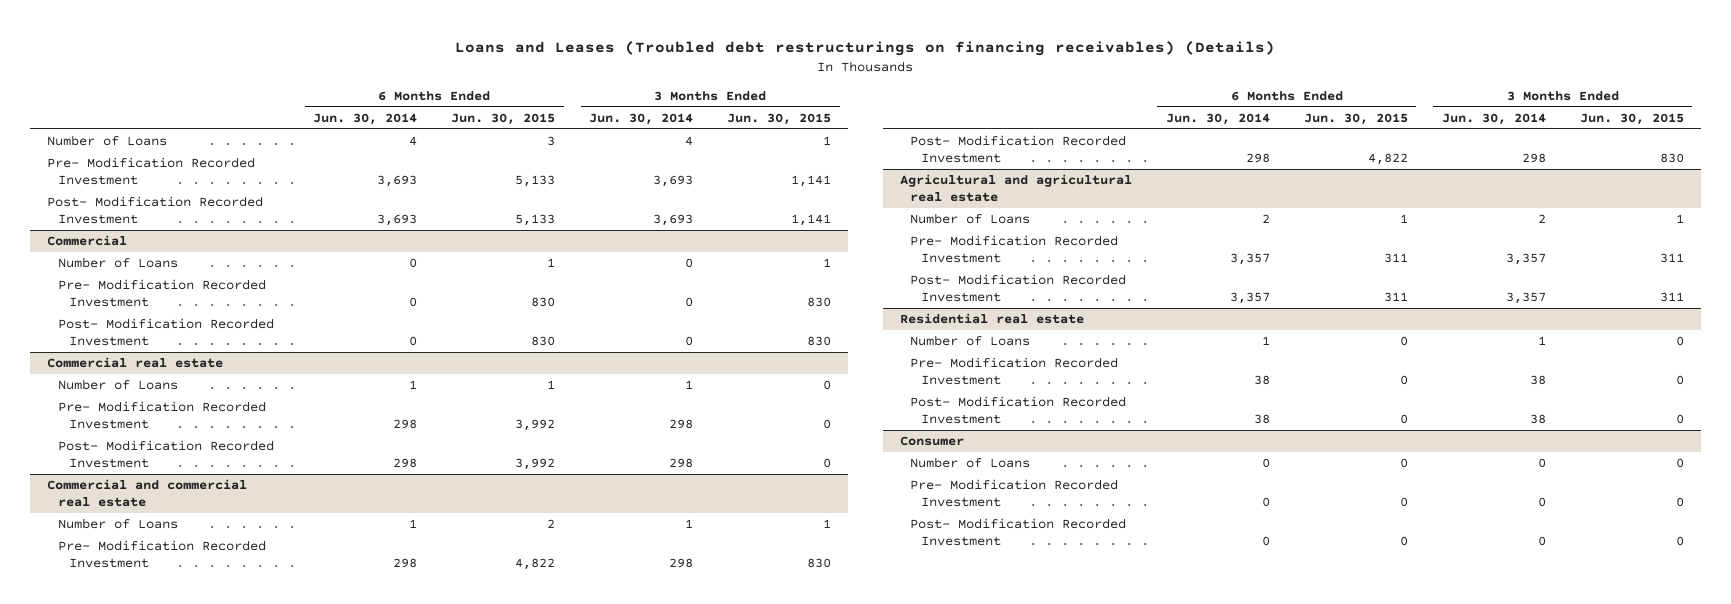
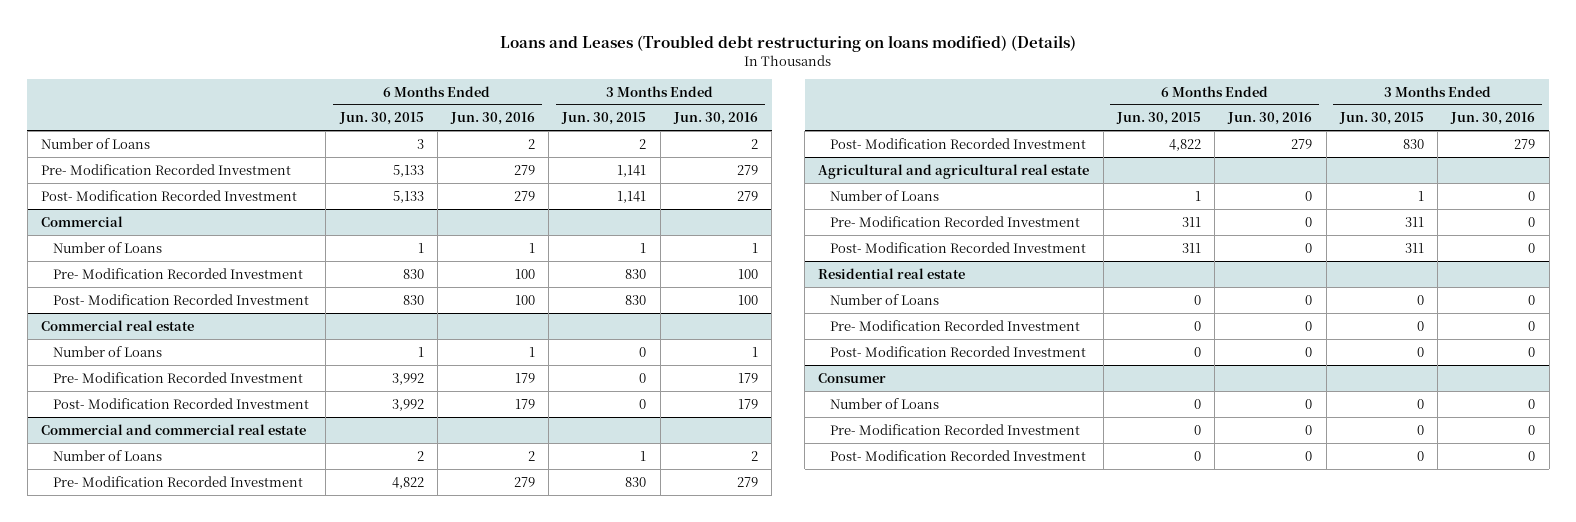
[455,40,1276,56] Loans and Leases (Troubled debt restructurings on financing receivables) (Details) -> [500,34,1077,52] Loans and Leases (Troubled debt restructuring on loans modified) (Details)
[313,112,418,125] Jun. 30, 2014 -> none
[589,112,694,125] Jun. 30, 2014 -> none
none -> [450,112,536,126] Jun. 30, 2016
none -> [672,112,758,126] Jun. 30, 2016
[823,136,832,146] 1 -> [639,138,647,149] 2

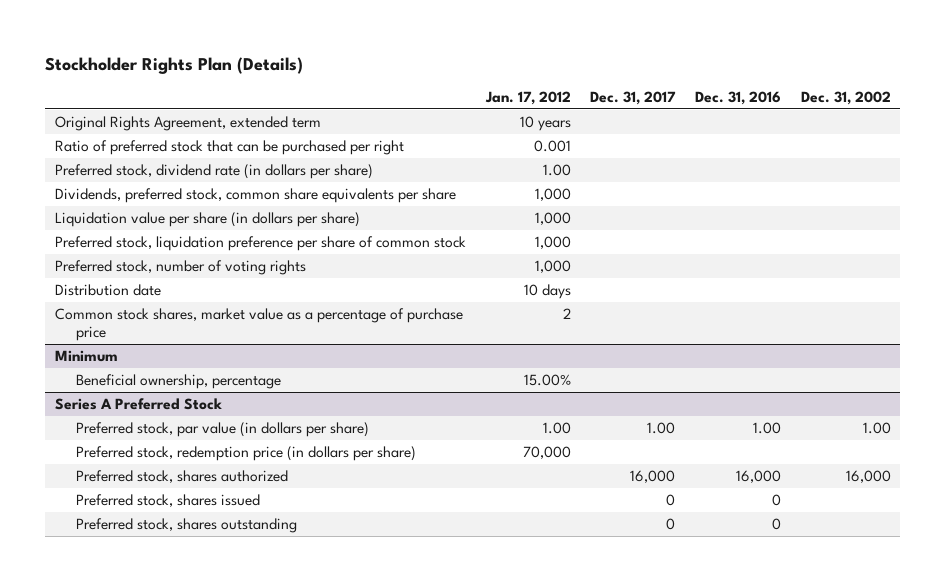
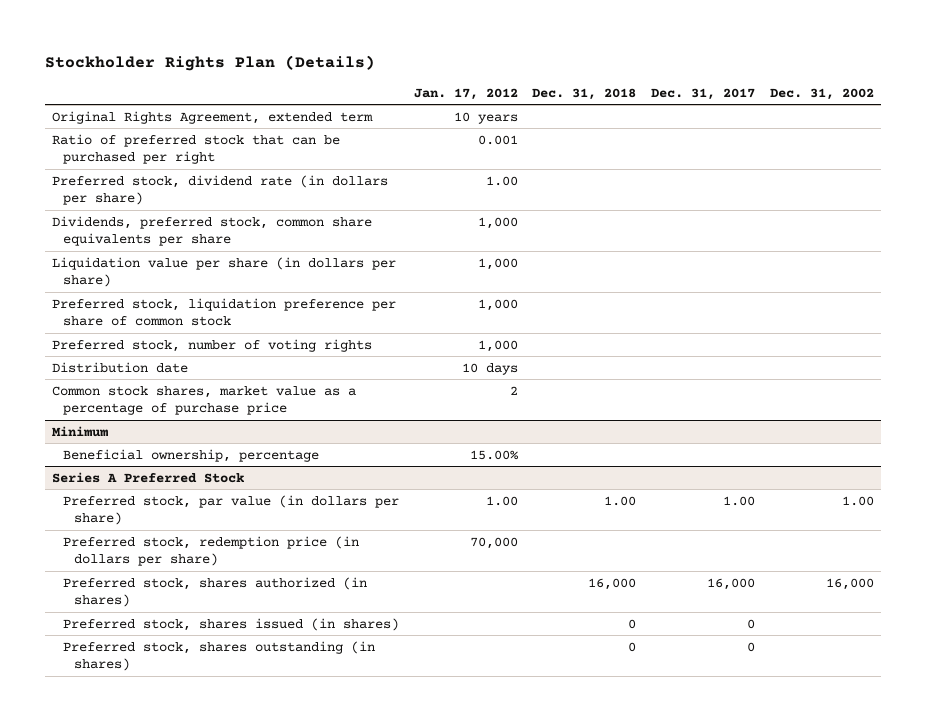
[695,91,782,106] Dec. 31, 2016 -> none
none -> [532,87,637,100] Dec. 31, 2018
[75,470,288,484] Preferred stock, shares authorized -> [62,576,367,607] Preferred stock, shares authorized (in shares)
[75,494,260,508] Preferred stock, shares issued -> [62,617,399,631] Preferred stock, shares issued (in shares)
[75,518,297,534] Preferred stock, shares outstanding -> [62,640,375,671] Preferred stock, shares outstanding (in shares)

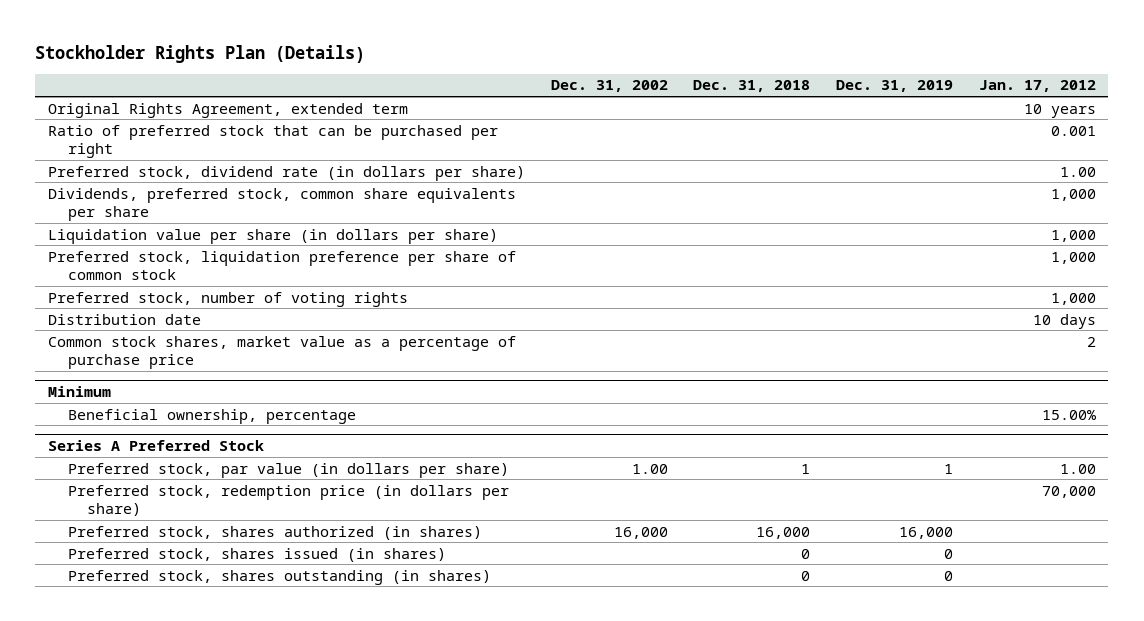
[651,87,756,100] Dec. 31, 2017 -> none
none -> [836,80,954,93] Dec. 31, 2019
[604,495,637,506] 1.00 -> [801,463,811,474] 1

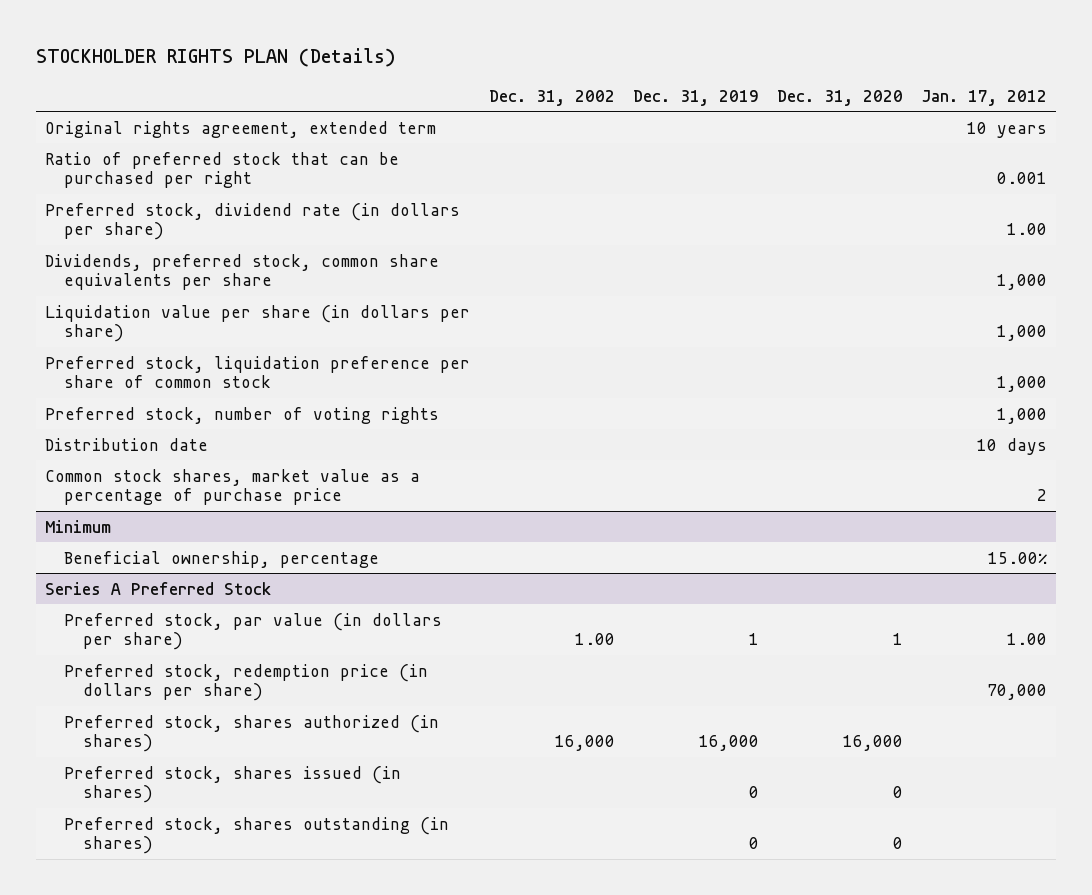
[35,44,366,63] Stockholder Rights Plan (Details) -> [36,47,397,67] STOCKHOLDER RIGHTS PLAN (Details)
[693,80,811,93] Dec. 31, 2018 -> none
none -> [776,89,903,106] Dec. 31, 2020
[48,102,409,118] Original Rights Agreement, extended term -> [45,120,437,138] Original rights agreement, extended term

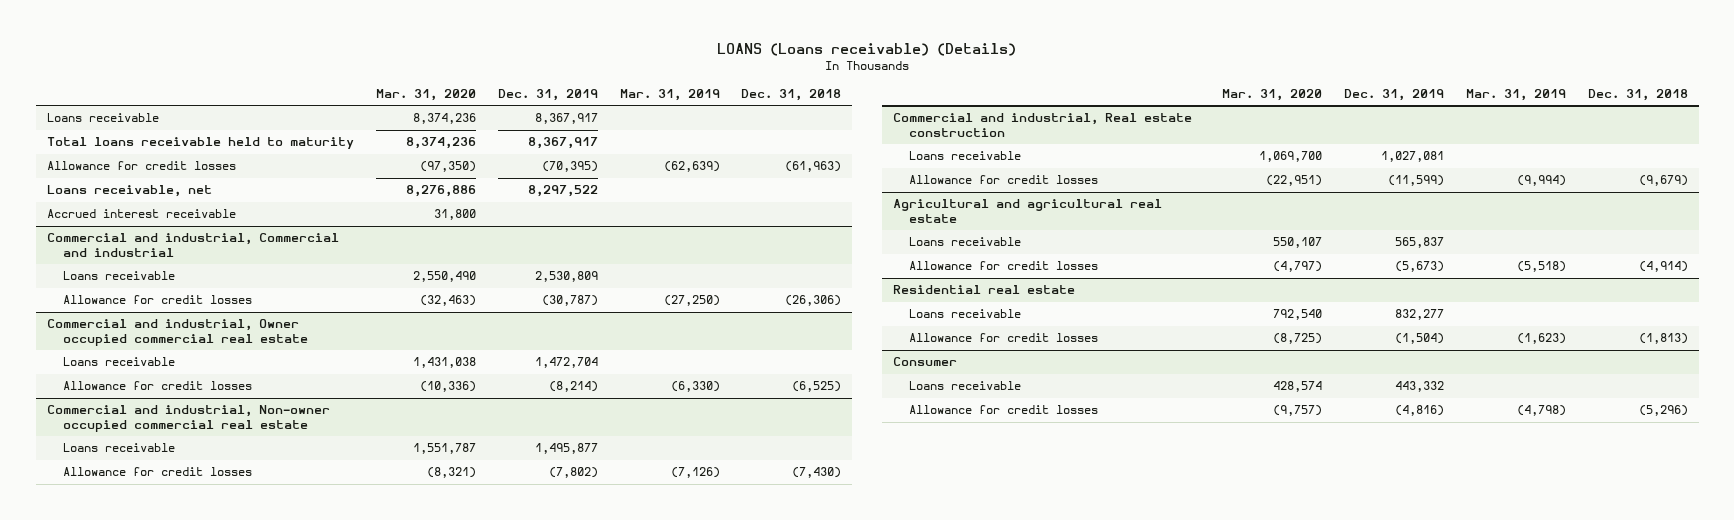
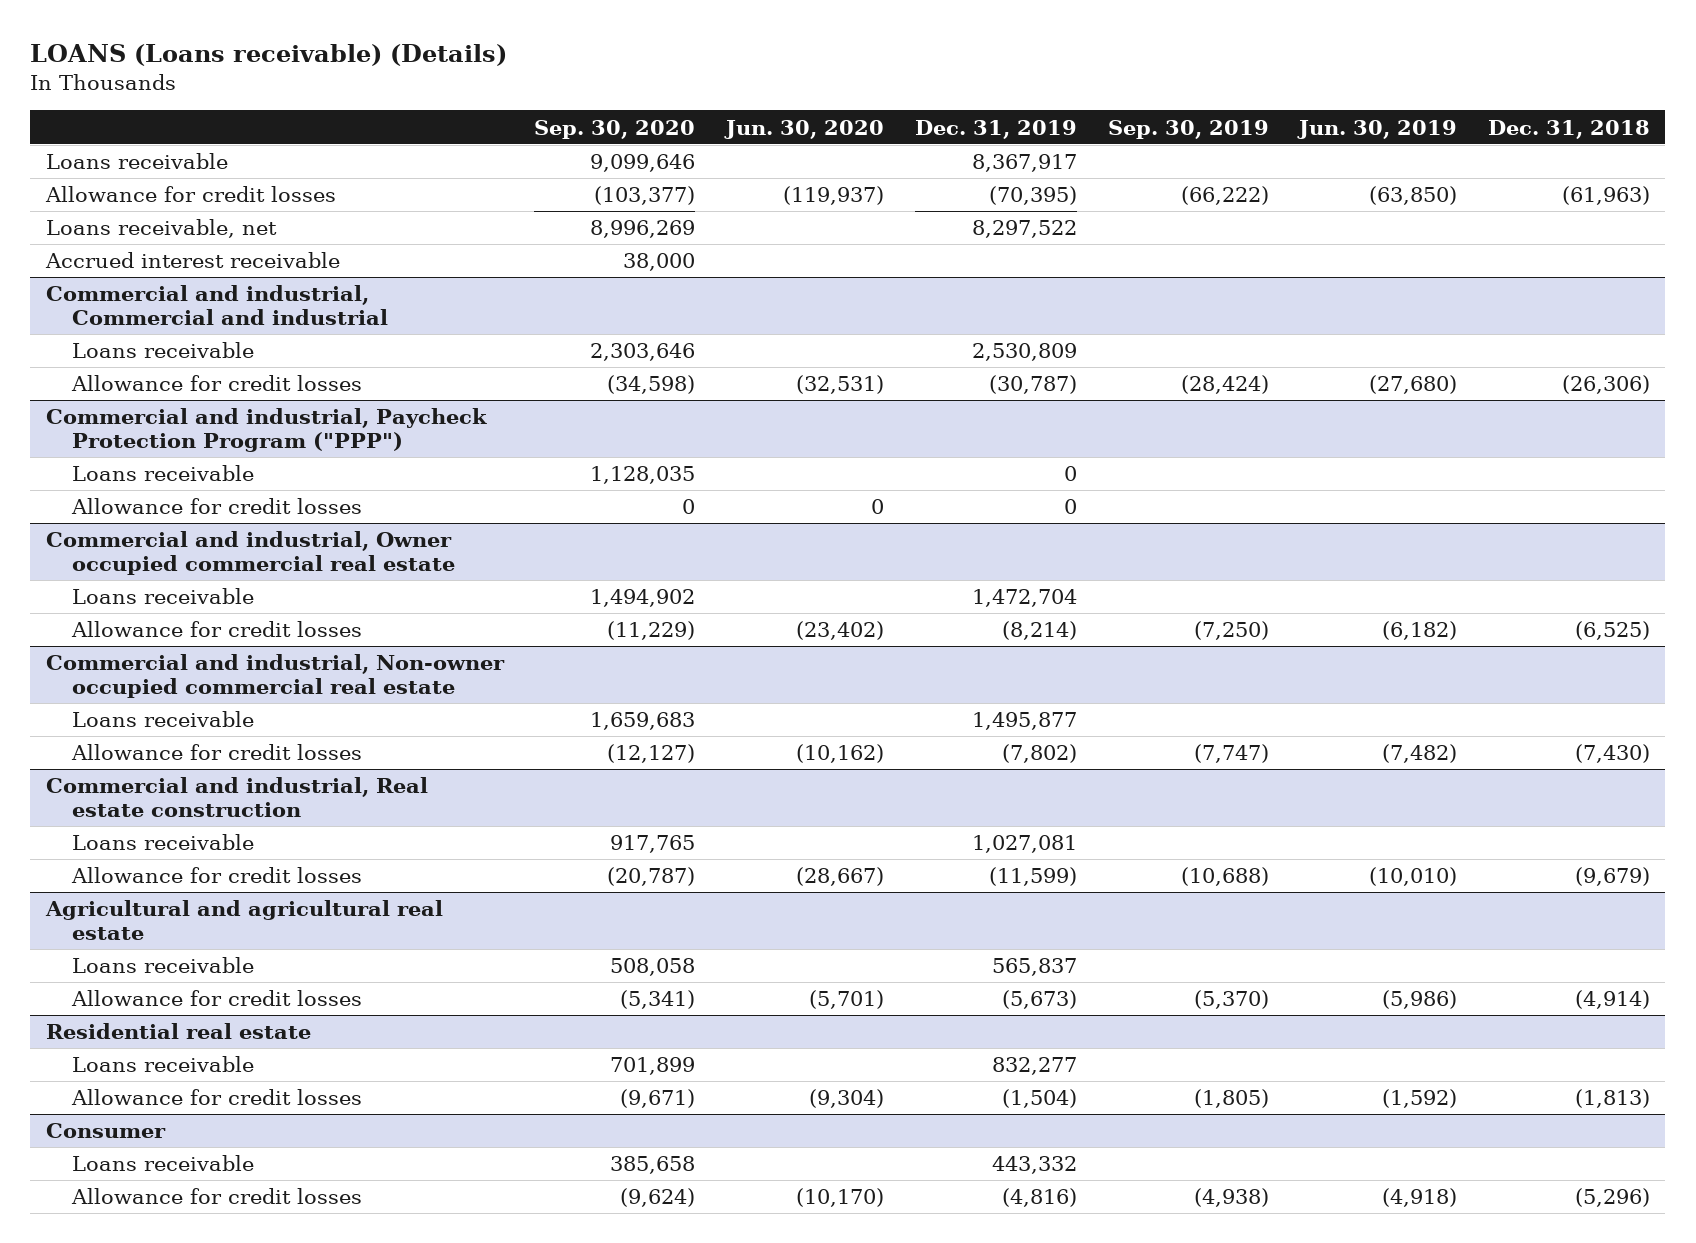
[375,89,476,102] Mar. 31, 2020 -> none
[619,89,720,102] Mar. 31, 2019 -> none
none -> [534,119,696,139] Sep. 30, 2020
none -> [724,119,885,139] Jun. 30, 2020
none -> [1107,119,1269,139] Sep. 30, 2019
none -> [1297,119,1458,139] Jun. 30, 2019
[46,137,354,150] Total loans receivable held to maturity -> none
none -> [45,408,487,453] Commercial and industrial, Paycheck Protection Program ("PPP")
none -> [72,465,255,482] Loans receivable
none -> [71,498,363,515] Allowance for credit losses

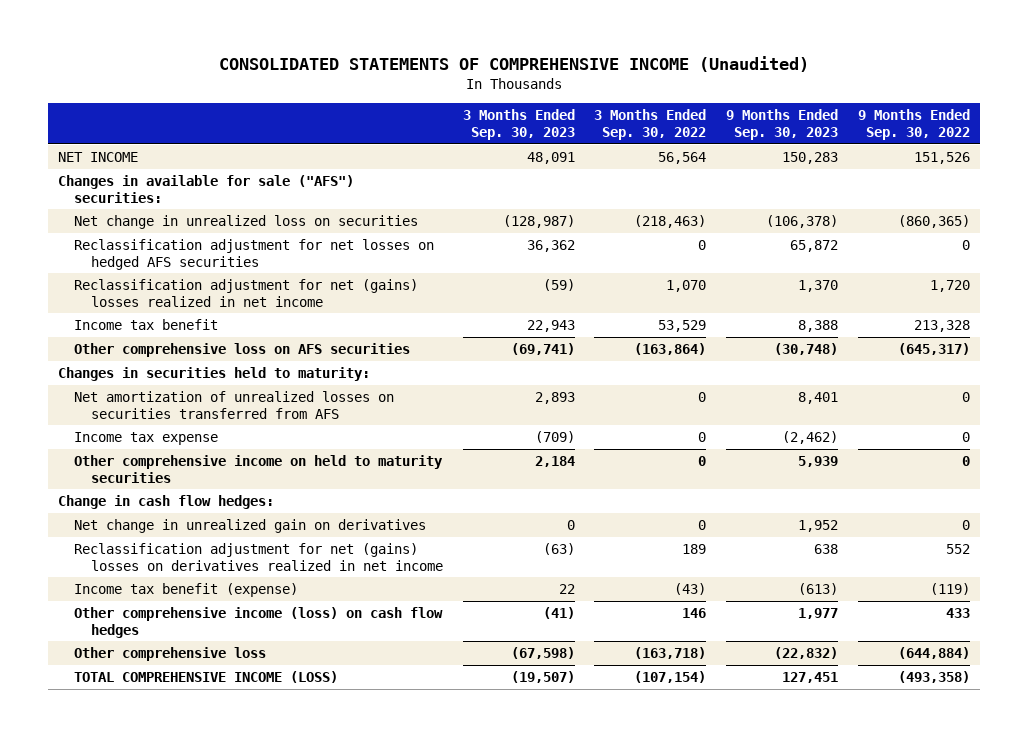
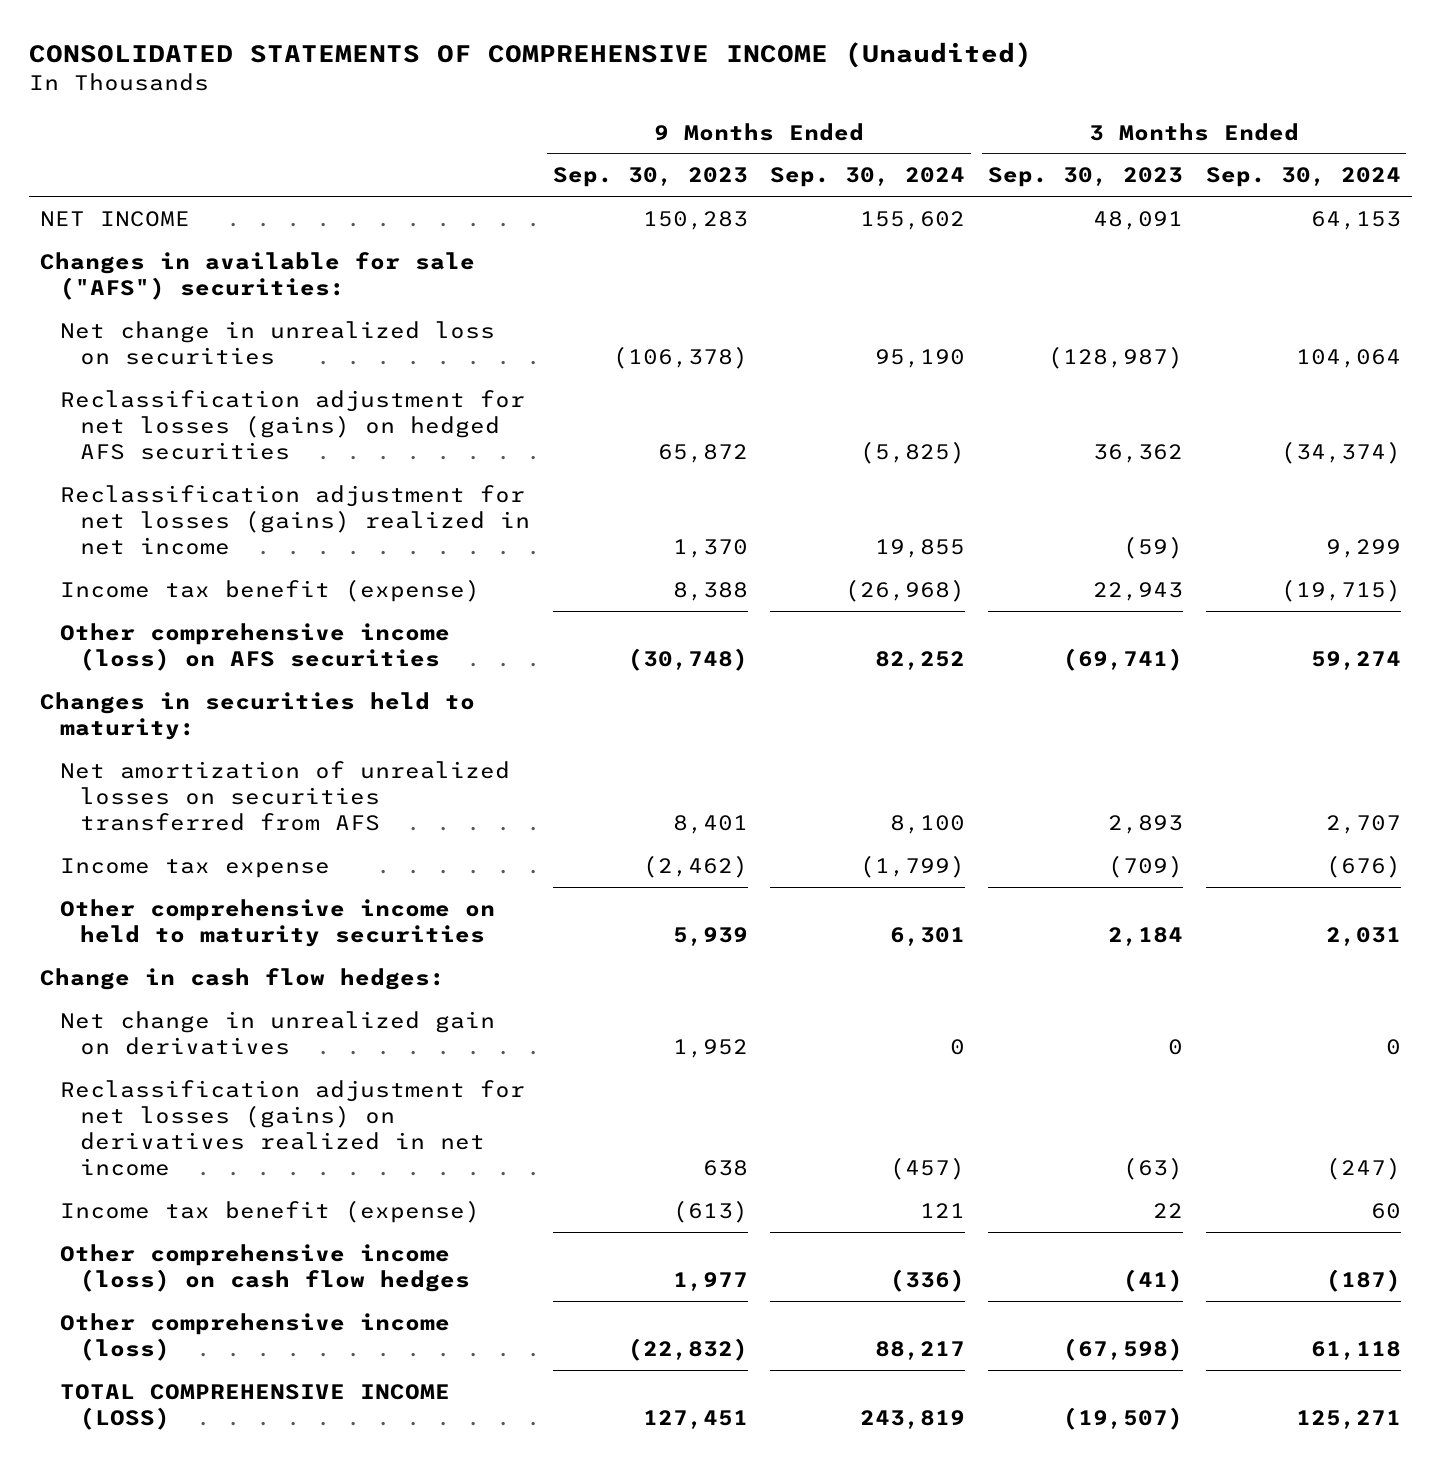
[594,109,707,140] 3 Months Ended Sep. 30, 2022 -> none
[858,109,971,140] 9 Months Ended Sep. 30, 2022 -> none
none -> [770,167,966,188] Sep. 30, 2024
none -> [1205,167,1401,188] Sep. 30, 2024
[74,238,435,270] Reclassification adjustment for net losses on hedged AFS securities -> [60,389,526,460] Reclassification adjustment for net losses (gains) on hedged AFS securities
[74,278,419,307] Reclassification adjustment for net (gains) losses realized in net income -> [60,484,531,555] Reclassification adjustment for net losses (gains) realized in net income
[74,318,219,330] Income tax benefit -> [60,578,481,602] Income tax benefit (expense)
[74,342,411,357] Other comprehensive loss on AFS securities -> [60,622,451,671] Other comprehensive income (loss) on AFS securities
[74,542,443,571] Reclassification adjustment for net (gains) losses on derivatives realized in net income -> [60,1079,526,1176] Reclassification adjustment for net losses (gains) on derivatives realized in net income
[74,646,267,661] Other comprehensive loss -> [60,1312,451,1361] Other comprehensive income (loss)

